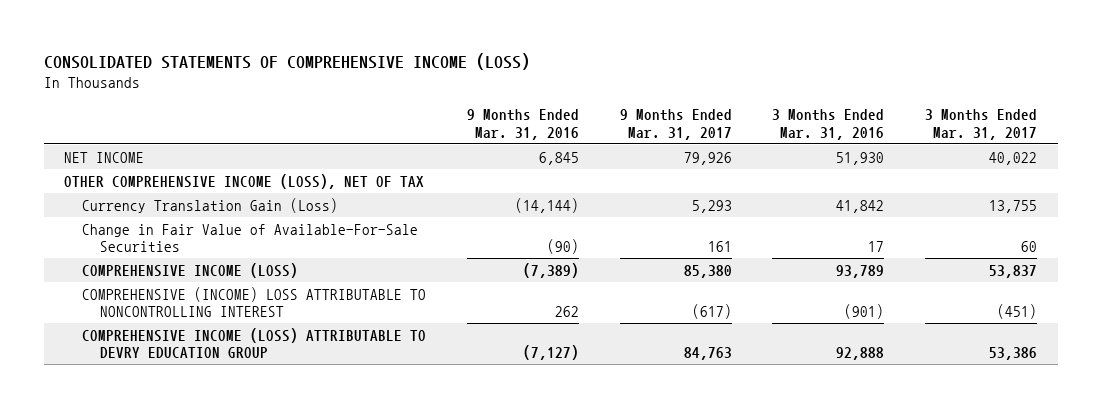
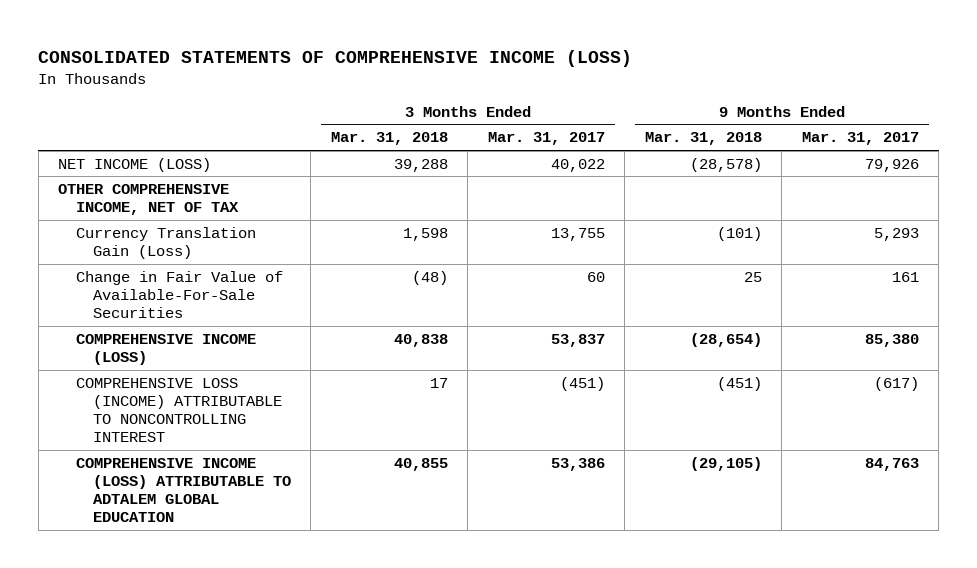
[466,109,579,140] 9 Months Ended Mar. 31, 2016 -> none
[772,109,885,140] 3 Months Ended Mar. 31, 2016 -> none
none -> [330,132,448,146] Mar. 31, 2018
none -> [644,132,762,146] Mar. 31, 2018
[63,151,144,163] NET INCOME -> [58,157,212,172] NET INCOME (LOSS)
[63,173,424,189] OTHER COMPREHENSIVE INCOME (LOSS), NET OF TAX -> [58,183,239,215] OTHER COMPREHENSIVE INCOME, NET OF TAX
[82,286,427,318] COMPREHENSIVE (INCOME) LOSS ATTRIBUTABLE TO NONCONTROLLING INTEREST -> [75,377,282,443] COMPREHENSIVE LOSS (INCOME) ATTRIBUTABLE TO NONCONTROLLING INTEREST
[82,327,427,359] COMPREHENSIVE INCOME (LOSS) ATTRIBUTABLE TO DEVRY EDUCATION GROUP -> [75,457,291,523] COMPREHENSIVE INCOME (LOSS) ATTRIBUTABLE TO ADTALEM GLOBAL EDUCATION

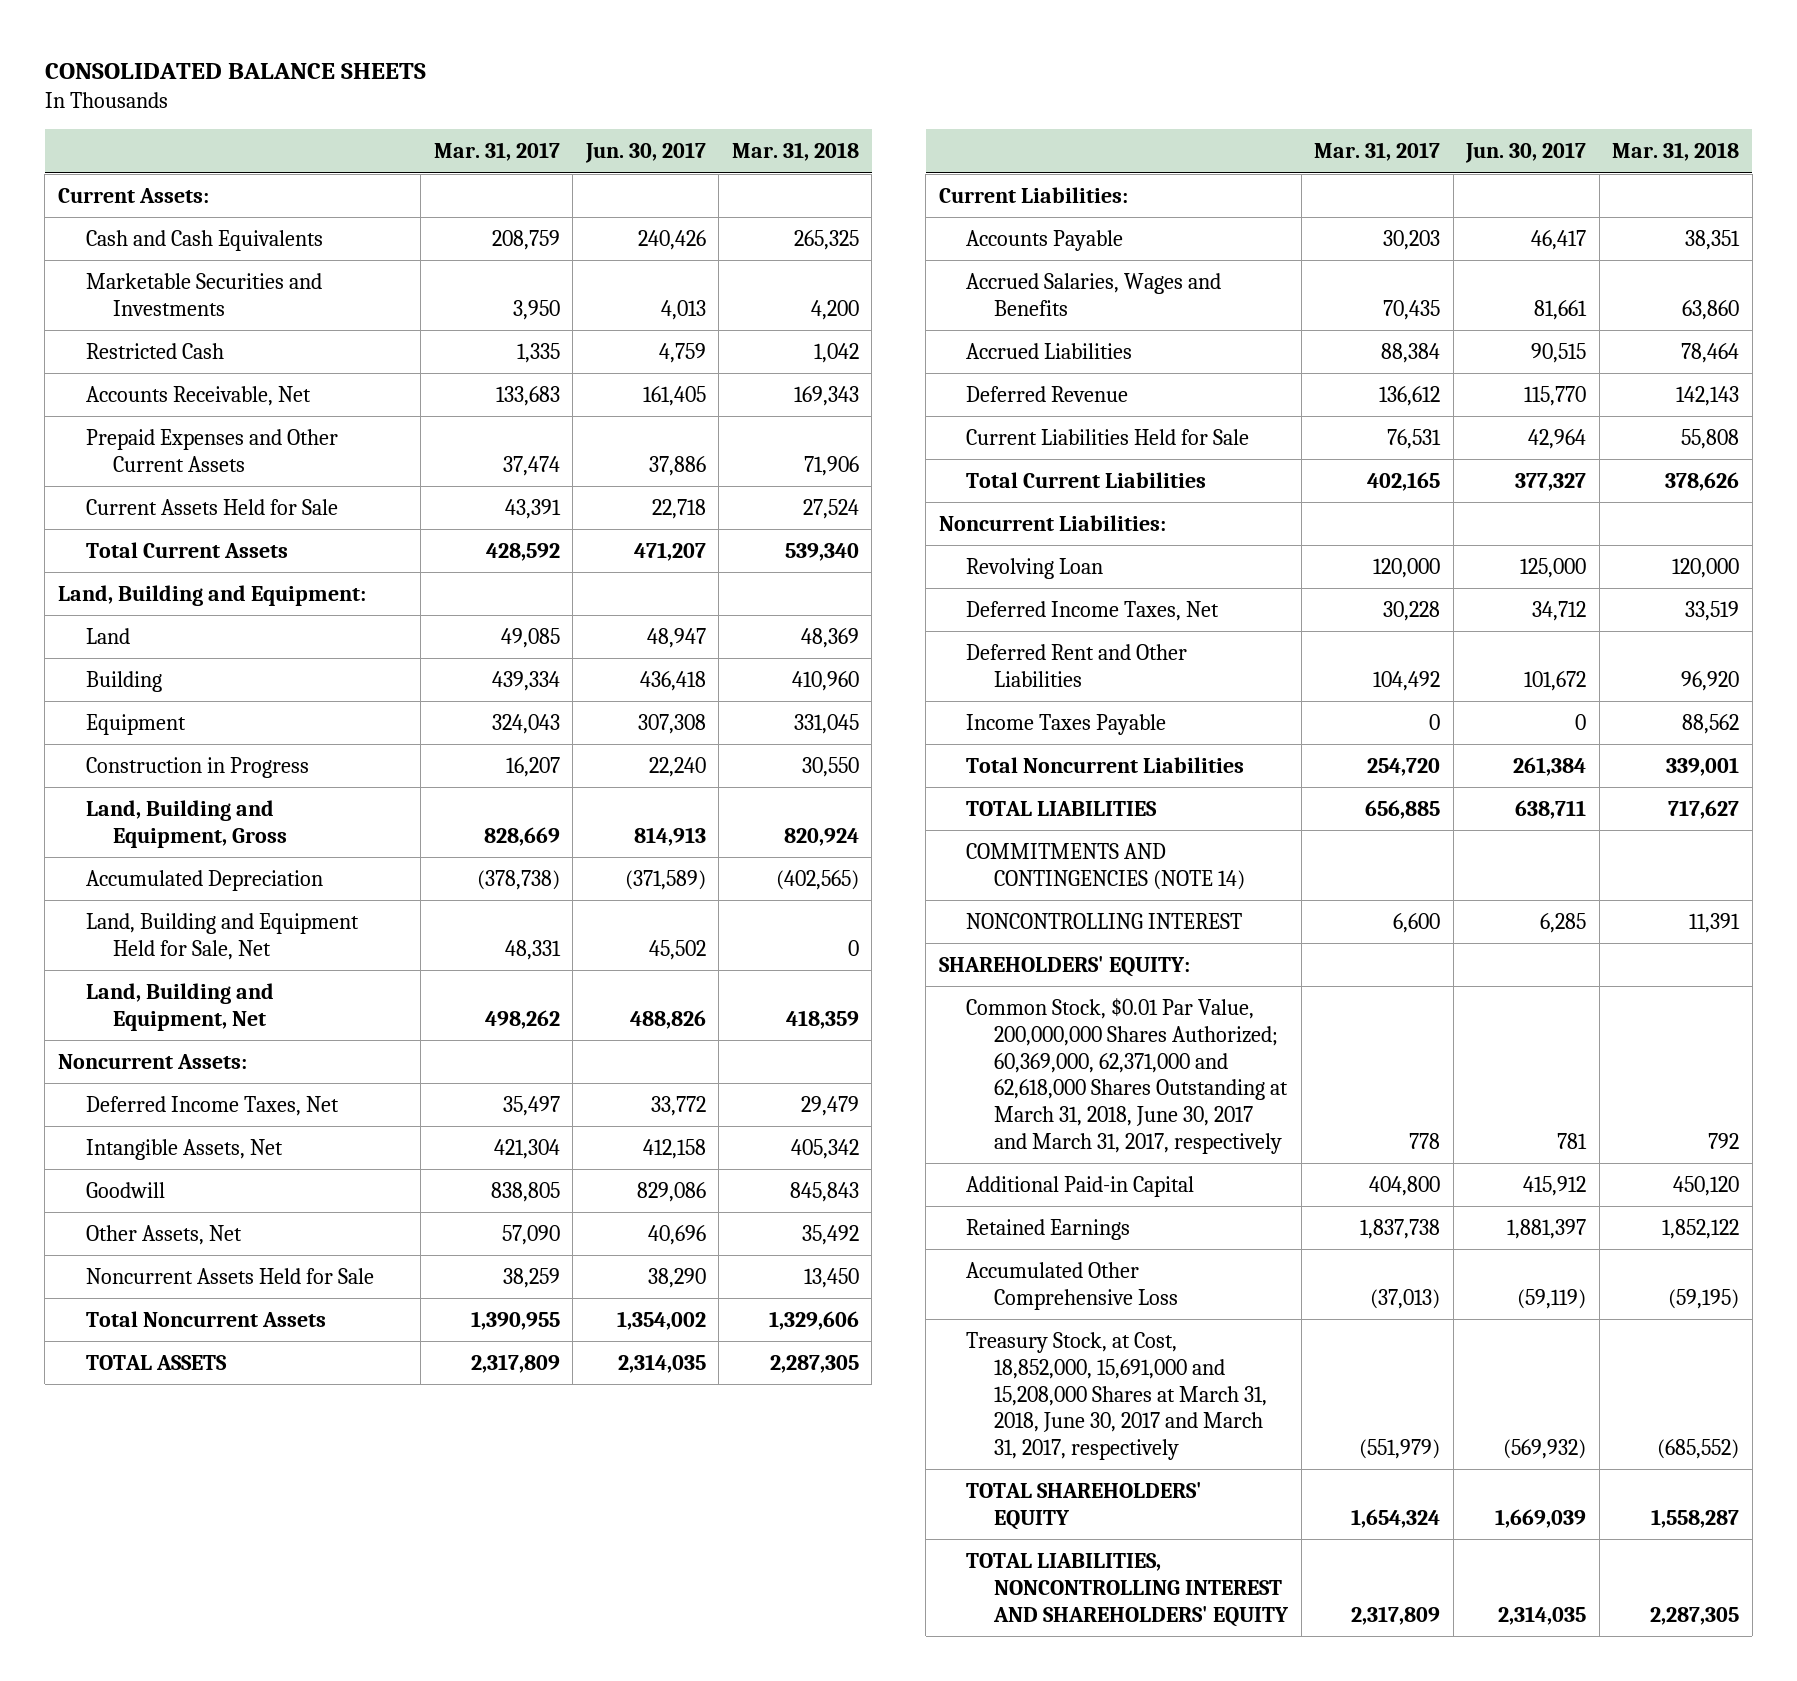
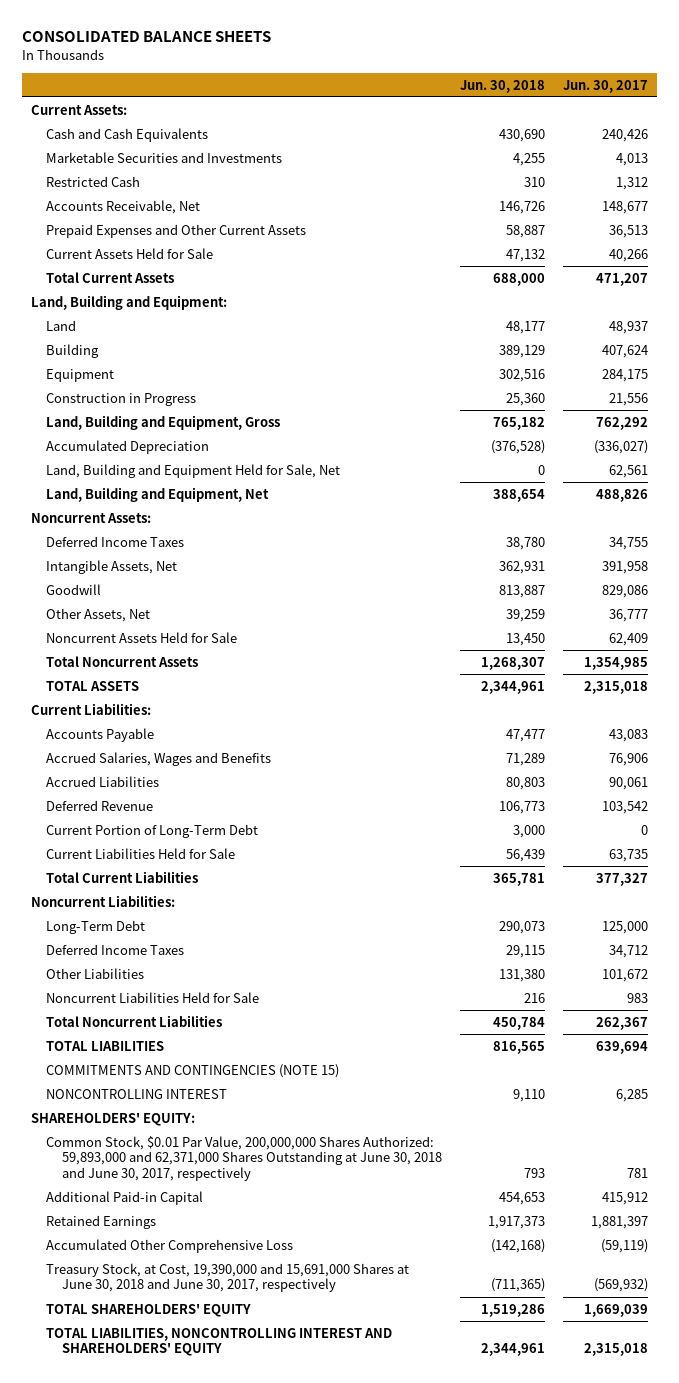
[433,142,560,162] Mar. 31, 2017 -> none
[731,142,859,162] Mar. 31, 2018 -> none
none -> [460,79,546,93] Jun. 30, 2018
[658,343,706,364] 4,759 -> [616,176,649,190] 1,312
[642,386,706,407] 161,405 -> [602,200,649,214] 148,677
[648,455,706,476] 37,886 -> [609,224,649,238] 36,513
[651,499,706,520] 22,718 -> [609,248,649,262] 40,266
[646,628,706,649] 48,947 -> [609,320,649,334] 48,937
[639,671,706,692] 436,418 -> [602,344,649,358] 407,624
[637,714,706,735] 307,308 -> [602,368,649,382] 284,175
[648,757,706,778] 22,240 -> [609,392,649,406] 21,556
[633,826,706,846] 814,913 -> [596,416,649,430] 762,292
[624,870,706,891] (371,589) -> [594,439,649,454] (336,027)
[648,939,706,960] 45,502 -> [609,464,649,478] 62,561
[85,1096,339,1117] Deferred Income Taxes, Net -> [46,535,185,547] Deferred Income Taxes
[650,1096,706,1117] 33,772 -> [609,536,649,550] 34,755
[642,1139,706,1160] 412,158 -> [602,560,649,574] 391,958
[647,1225,706,1246] 40,696 -> [609,608,649,622] 36,777
[647,1268,706,1289] 38,290 -> [609,632,649,646] 62,409
[616,1311,706,1331] 1,354,002 -> [584,656,649,670] 1,354,985
[617,1354,706,1374] 2,314,035 -> [584,680,649,694] 2,315,018
[1531,230,1587,251] 46,417 -> [609,728,649,742] 43,083
[1534,299,1588,320] 81,661 -> [609,752,649,766] 76,906
[1531,343,1587,364] 90,515 -> [609,776,649,790] 90,061
[1524,386,1587,407] 115,770 -> [602,800,649,814] 103,542
none -> [46,823,259,838] Current Portion of Long-Term Debt
[1528,429,1587,450] 42,964 -> [609,848,649,862] 63,735
[966,714,1167,736] Income Taxes Payable -> none
[966,558,1104,580] Revolving Loan -> [46,919,146,934] Long-Term Debt
[966,601,1220,622] Deferred Income Taxes, Net -> [46,943,185,955] Deferred Income Taxes
[966,644,1188,687] Deferred Rent and Other Liabilities -> [46,967,145,979] Other Liabilities
none -> [46,991,260,1003] Noncurrent Liabilities Held for Sale
[1513,757,1587,777] 261,384 -> [596,1016,649,1030] 262,367
[1515,800,1587,820] 638,711 -> [596,1040,649,1054] 639,694
[966,843,1246,890] COMMITMENTS AND CONTINGENCIES (NOTE 14) -> [46,1063,340,1078] COMMITMENTS AND CONTINGENCIES (NOTE 15)
[966,998,1289,1154] Common Stock, $0.01 Par Value, 200,000,000 Shares Authorized; 60,369,000, 62,371,000 and 62,618,000 Shares Outstanding at March 31, 2018, June 30, 2017 and March 31, 2017, respectively -> [46,1135,442,1182] Common Stock, $0.01 Par Value, 200,000,000 Shares Authorized: 59,893,000 and 62,371,000 Shares Outstanding at June 30, 2018 and June 30, 2017, respectively
[966,1332,1268,1461] Treasury Stock, at Cost, 18,852,000, 15,691,000 and 15,208,000 Shares at March 31, 2018, June 30, 2017 and March 31, 2017, respectively -> [46,1262,410,1293] Treasury Stock, at Cost, 19,390,000 and 15,691,000 Shares at June 30, 2018 and June 30, 2017, respectively
[1498,1605,1587,1625] 2,314,035 -> [584,1343,649,1357] 2,315,018

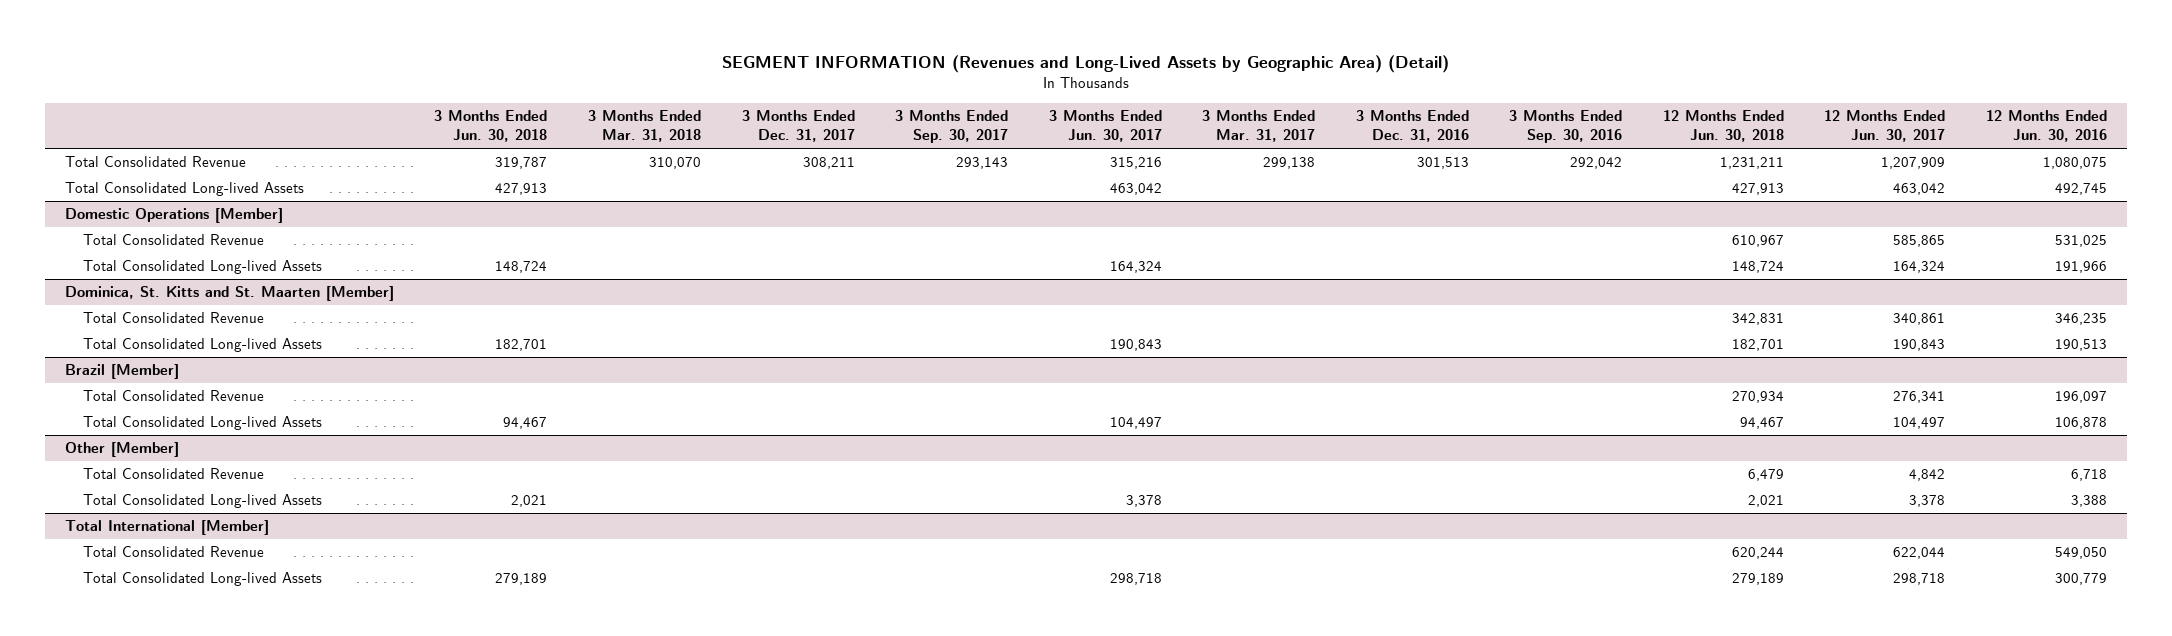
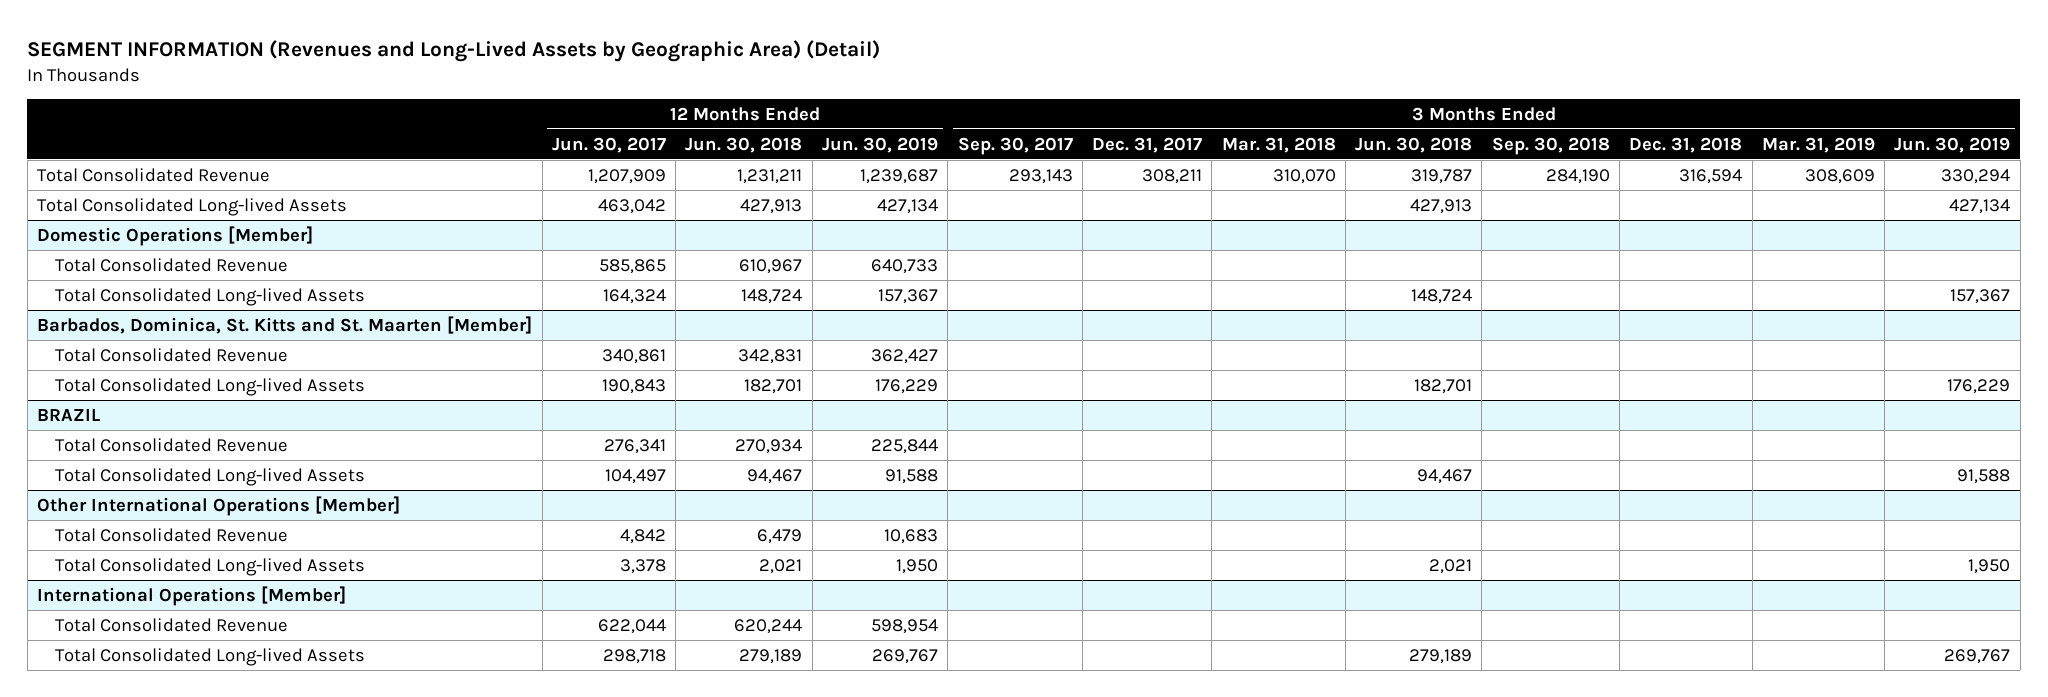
[1048,110,1162,143] 3 Months Ended Jun. 30, 2017 -> none
[1202,110,1316,143] 3 Months Ended Mar. 31, 2017 -> none
[1355,110,1469,143] 3 Months Ended Dec. 31, 2016 -> none
[1509,110,1623,144] 3 Months Ended Sep. 30, 2016 -> none
[1986,110,2108,143] 12 Months Ended Jun. 30, 2016 -> none
none -> [821,136,938,153] Jun. 30, 2019
none -> [1491,136,1610,155] Sep. 30, 2018
none -> [1629,136,1743,153] Dec. 31, 2018
none -> [1761,136,1875,153] Mar. 31, 2019
none -> [1894,136,2011,153] Jun. 30, 2019
[64,286,394,302] Dominica, St. Kitts and St. Maarten [Member] -> [37,315,533,334] Barbados, Dominica, St. Kitts and St. Maarten [Member]
[64,364,179,380] Brazil [Member] -> [37,408,101,421] BRAZIL
[64,442,179,458] Other [Member] -> [37,495,401,516] Other International Operations [Member]
[64,520,269,536] Total International [Member] -> [37,585,347,606] International Operations [Member]

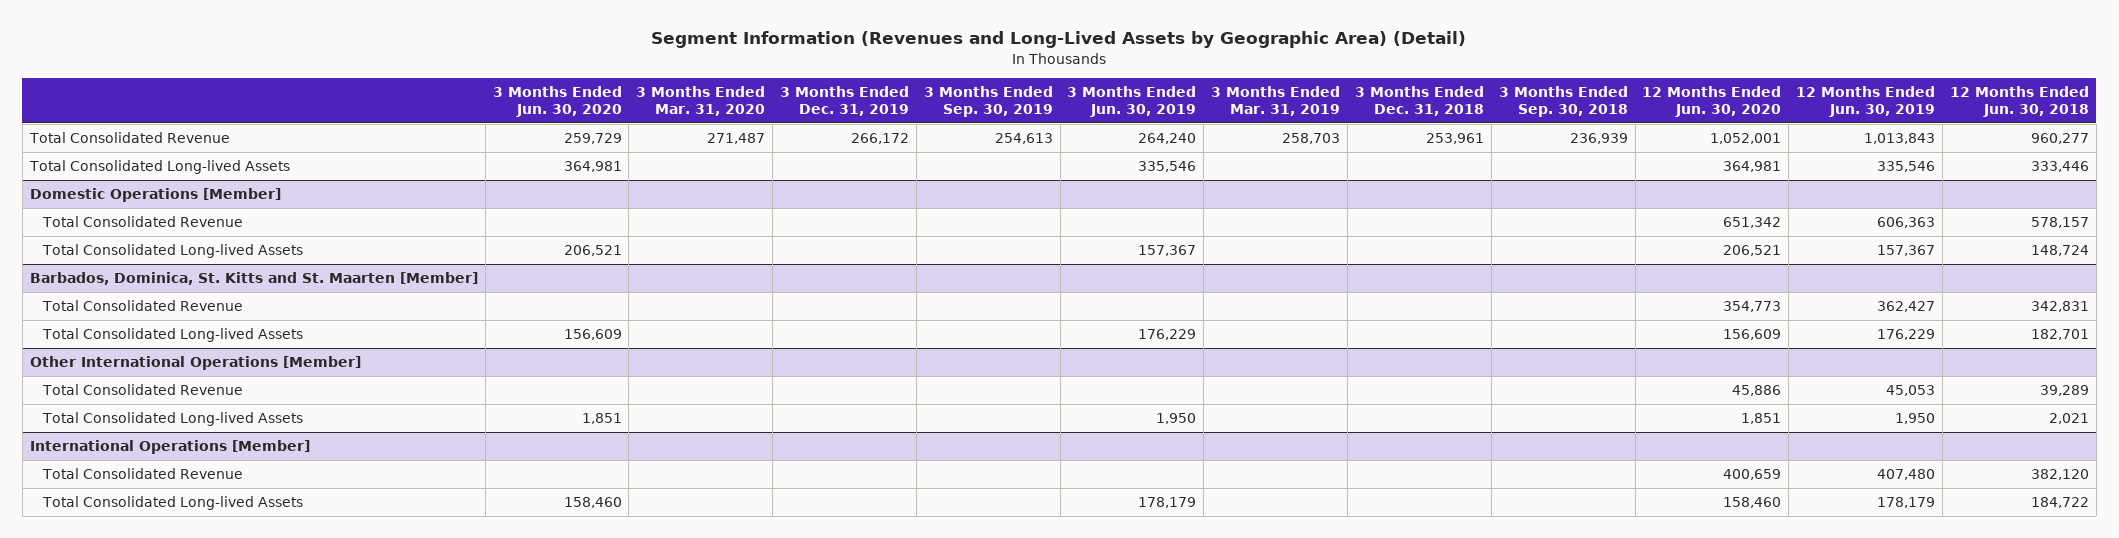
[27,40,881,63] SEGMENT INFORMATION (Revenues and Long-Lived Assets by Geographic Area) (Detail) -> [651,31,1467,49] Segment Information (Revenues and Long-Lived Assets by Geographic Area) (Detail)
[551,136,666,153] Jun. 30, 2017 -> none
[957,136,1073,155] Sep. 30, 2017 -> none
[1092,136,1203,153] Dec. 31, 2017 -> none
[1221,136,1336,153] Mar. 31, 2018 -> none
[1355,136,1473,153] Jun. 30, 2018 -> none
none -> [492,85,622,117] 3 Months Ended Jun. 30, 2020
none -> [636,85,766,116] 3 Months Ended Mar. 31, 2020
none -> [779,85,909,116] 3 Months Ended Dec. 31, 2019
none -> [923,85,1053,117] 3 Months Ended Sep. 30, 2019
none -> [1642,85,1782,117] 12 Months Ended Jun. 30, 2020
[737,168,803,184] 1,231,211 -> [2030,133,2089,145] 960,277
[859,168,938,184] 1,239,687 -> [1864,133,1936,145] 1,013,843
[1545,168,1610,184] 284,190 -> [1569,133,1628,145] 236,939
[1679,168,1743,184] 316,594 -> [1425,133,1484,145] 253,961
[1804,168,1875,184] 308,609 -> [1282,133,1341,145] 258,703
[1941,168,2011,184] 330,294 -> [1138,133,1197,145] 264,240
[740,198,803,214] 427,913 -> [2030,161,2089,173] 333,446
[876,198,938,214] 427,134 -> [1877,161,1936,173] 335,546
[1949,198,2011,214] 427,134 -> [1138,161,1197,173] 335,546
[739,258,803,274] 610,967 -> [2030,217,2089,229] 578,157
[870,258,938,274] 640,733 -> [1877,217,1936,229] 606,363
[37,408,101,421] BRAZIL -> none
[54,437,288,452] Total Consolidated Revenue -> none
[54,467,365,486] Total Consolidated Long-lived Assets -> none
[757,528,803,544] 6,479 -> [2039,385,2089,397] 39,289
[883,528,938,544] 10,683 -> [1886,385,1936,397] 45,053
[734,618,803,634] 620,244 -> [2030,469,2089,481] 382,120
[870,618,938,634] 598,954 -> [1877,469,1936,481] 407,480
[739,648,803,664] 279,189 -> [2030,497,2089,509] 184,722
[871,648,938,664] 269,767 -> [1877,497,1936,509] 178,179
[1944,648,2011,664] 269,767 -> [1138,497,1197,509] 178,179

